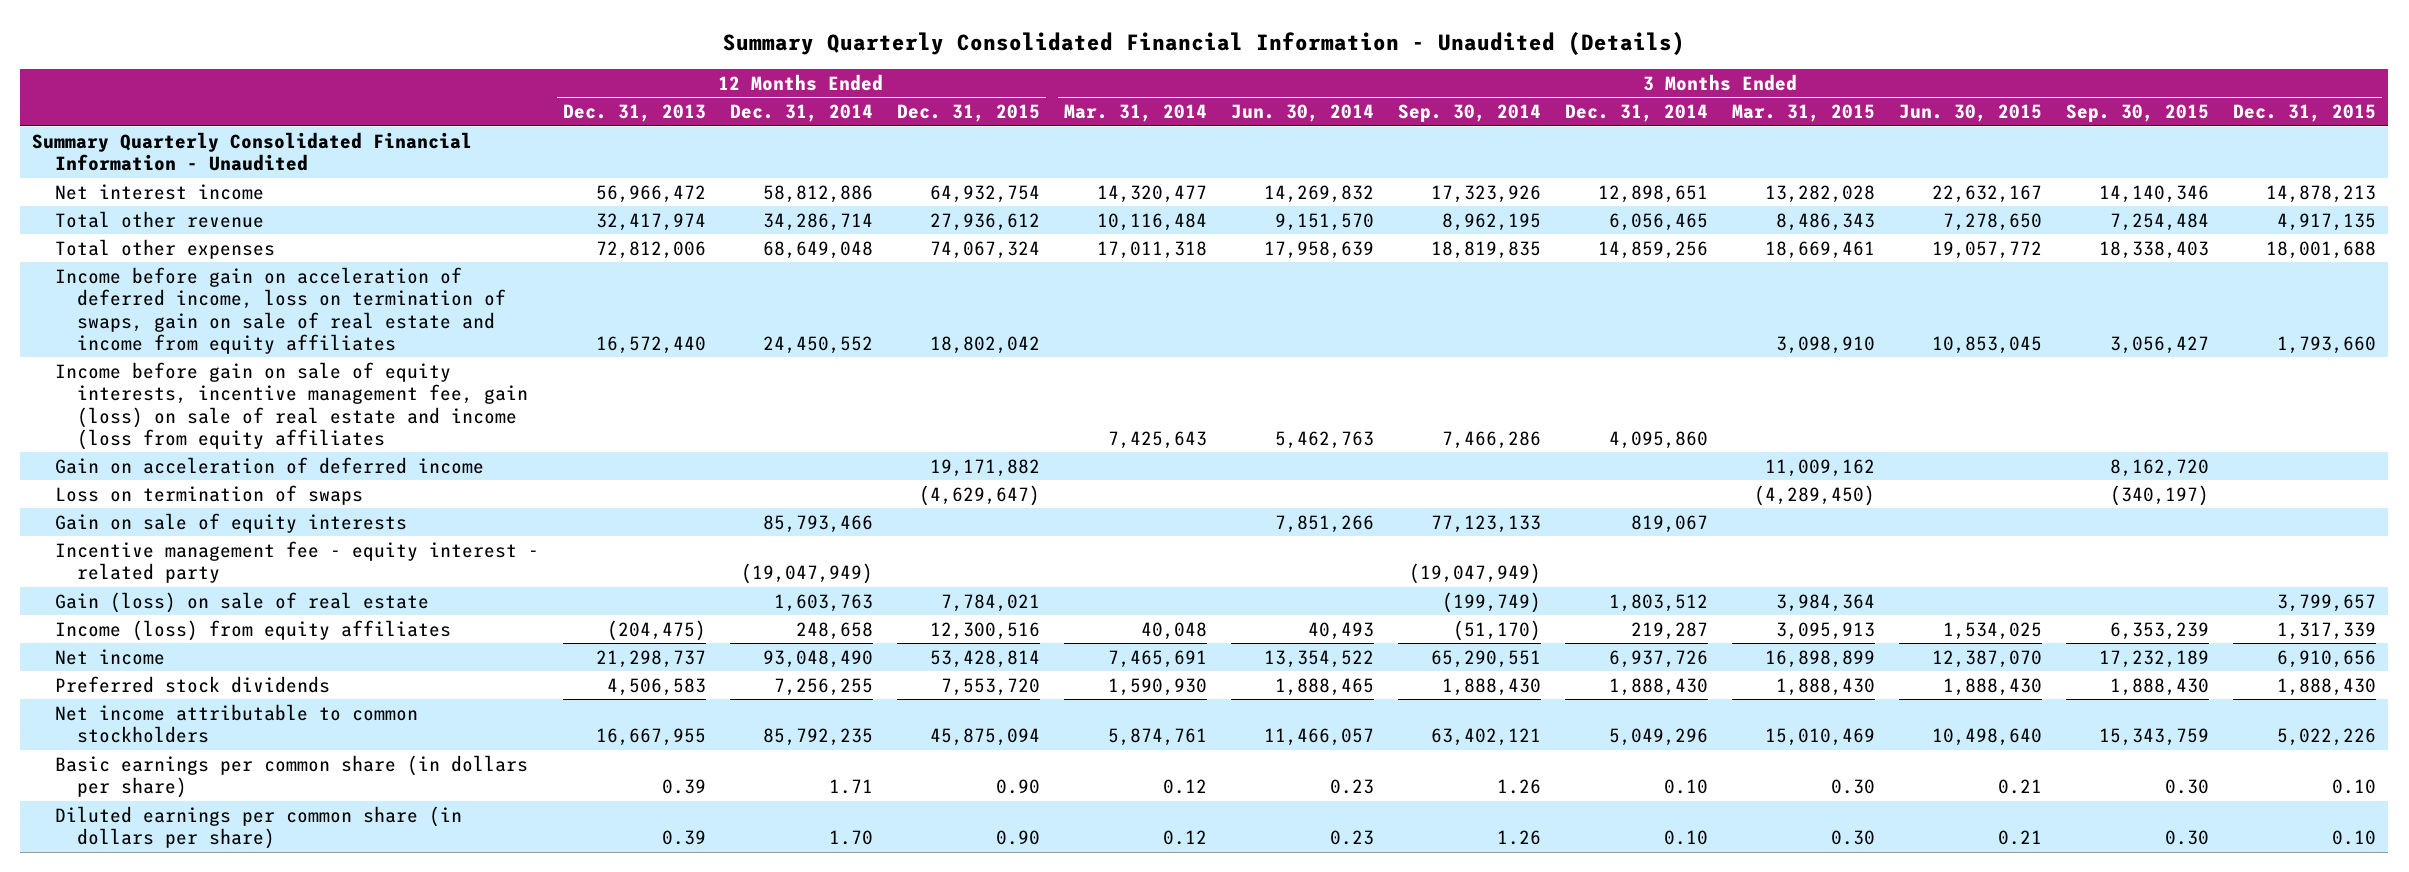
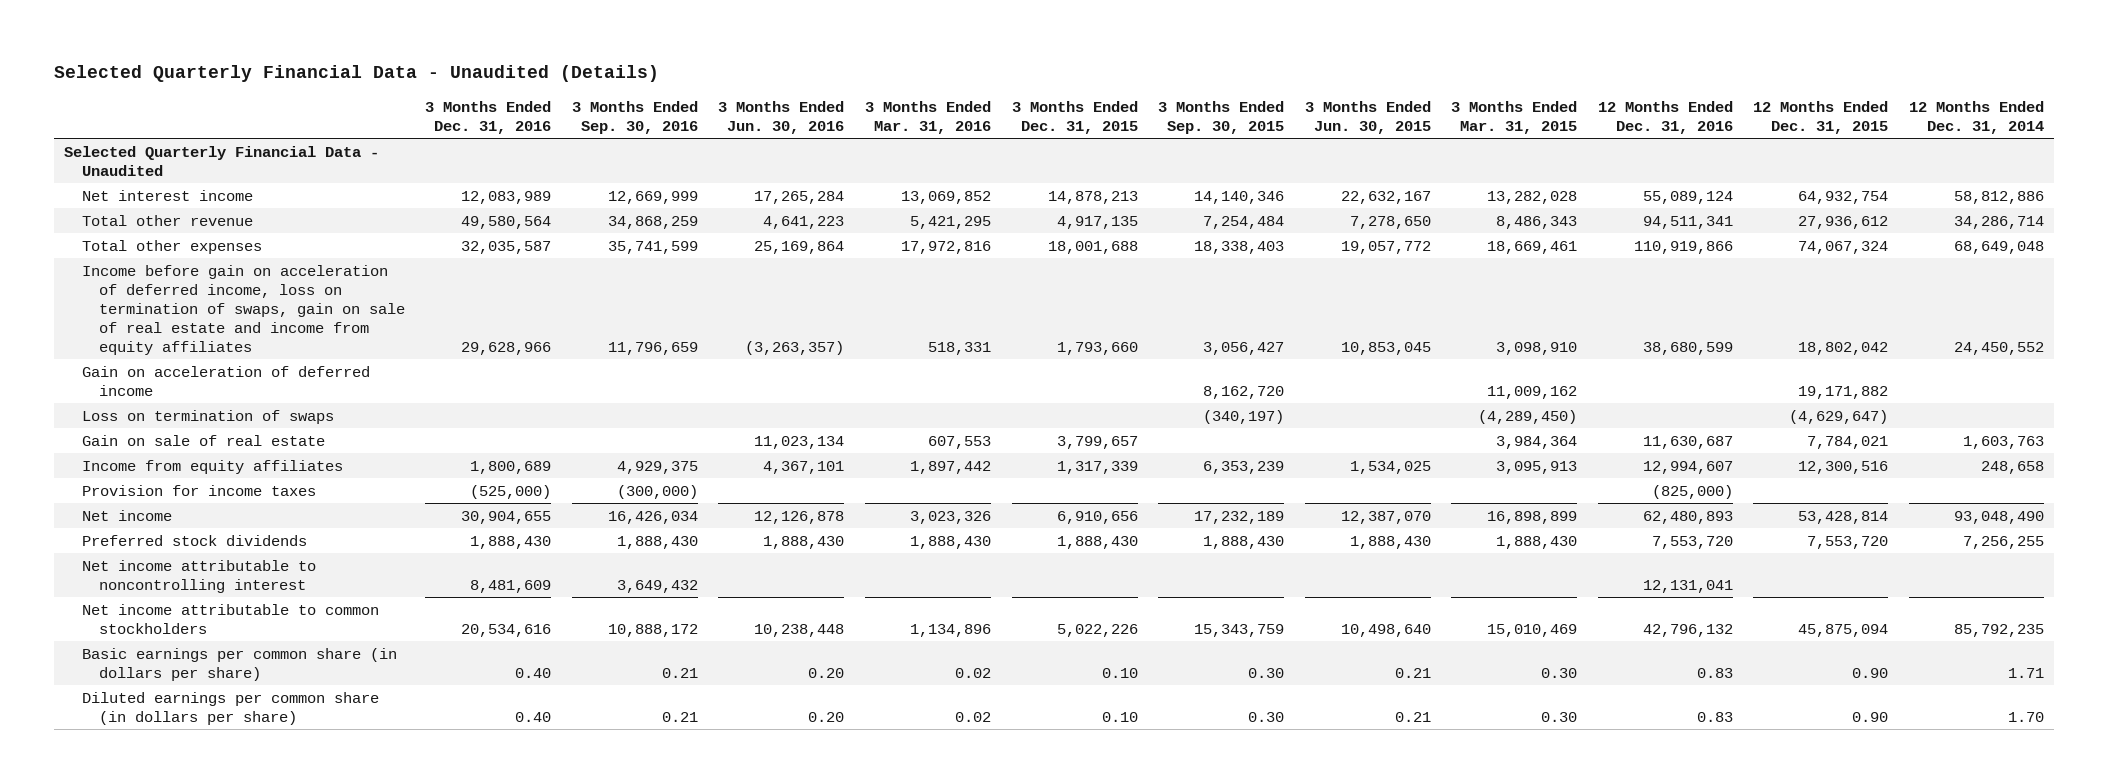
[723,31,1686,55] Summary Quarterly Consolidated Financial Information - Unaudited (Details) -> [54,65,660,83] Selected Quarterly Financial Data - Unaudited (Details)
[562,104,706,123] Dec. 31, 2013 -> none
[1063,104,1207,123] Mar. 31, 2014 -> none
[1230,104,1374,123] Jun. 30, 2014 -> none
[1398,104,1542,123] Sep. 30, 2014 -> none
[1565,104,1709,123] Dec. 31, 2014 -> none
none -> [425,100,552,134] 3 Months Ended Dec. 31, 2016
none -> [571,100,698,134] 3 Months Ended Sep. 30, 2016
none -> [718,100,845,134] 3 Months Ended Jun. 30, 2016
none -> [865,100,992,134] 3 Months Ended Mar. 31, 2016
none -> [1597,100,1733,134] 12 Months Ended Dec. 31, 2016
[32,131,473,172] Summary Quarterly Consolidated Financial Information - Unaudited -> [64,145,380,176] Selected Quarterly Financial Data - Unaudited
[54,361,529,450] Income before gain on sale of equity interests, incentive management fee, gain (loss) on sale of real estate and income (loss from equity affiliates -> none
[54,512,407,533] Gain on sale of equity interests -> none
[54,540,539,584] Incentive management fee - equity interest - related party -> none
[54,591,429,613] Gain (loss) on sale of real estate -> [81,434,325,446] Gain on sale of real estate
[54,619,451,641] Income (loss) from equity affiliates -> [81,459,343,474] Income from equity affiliates
none -> [81,484,316,496] Provision for income taxes
none -> [81,559,316,593] Net income attributable to noncontrolling interest

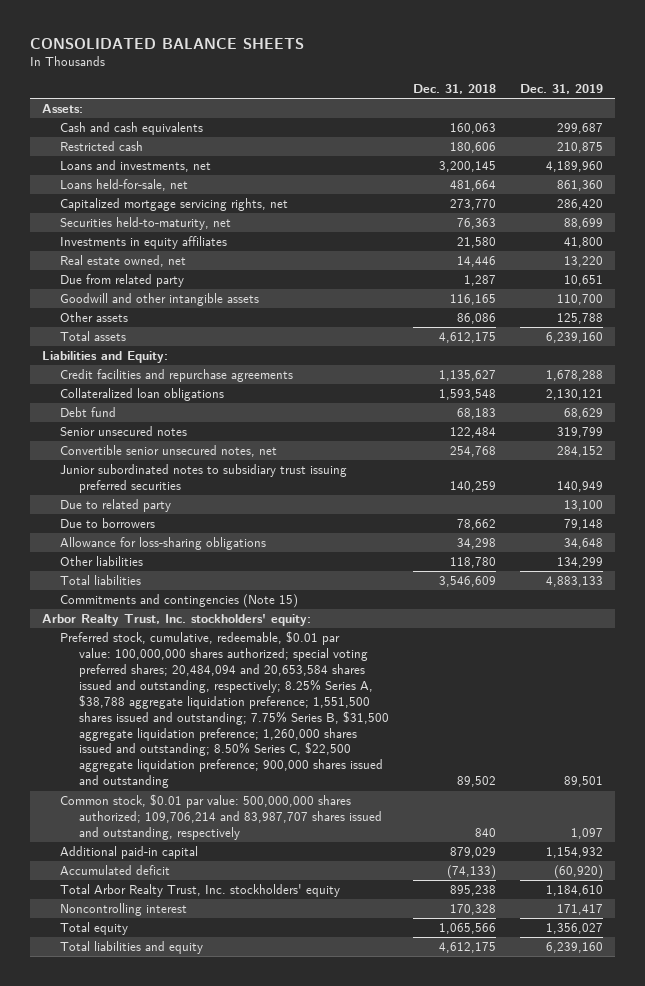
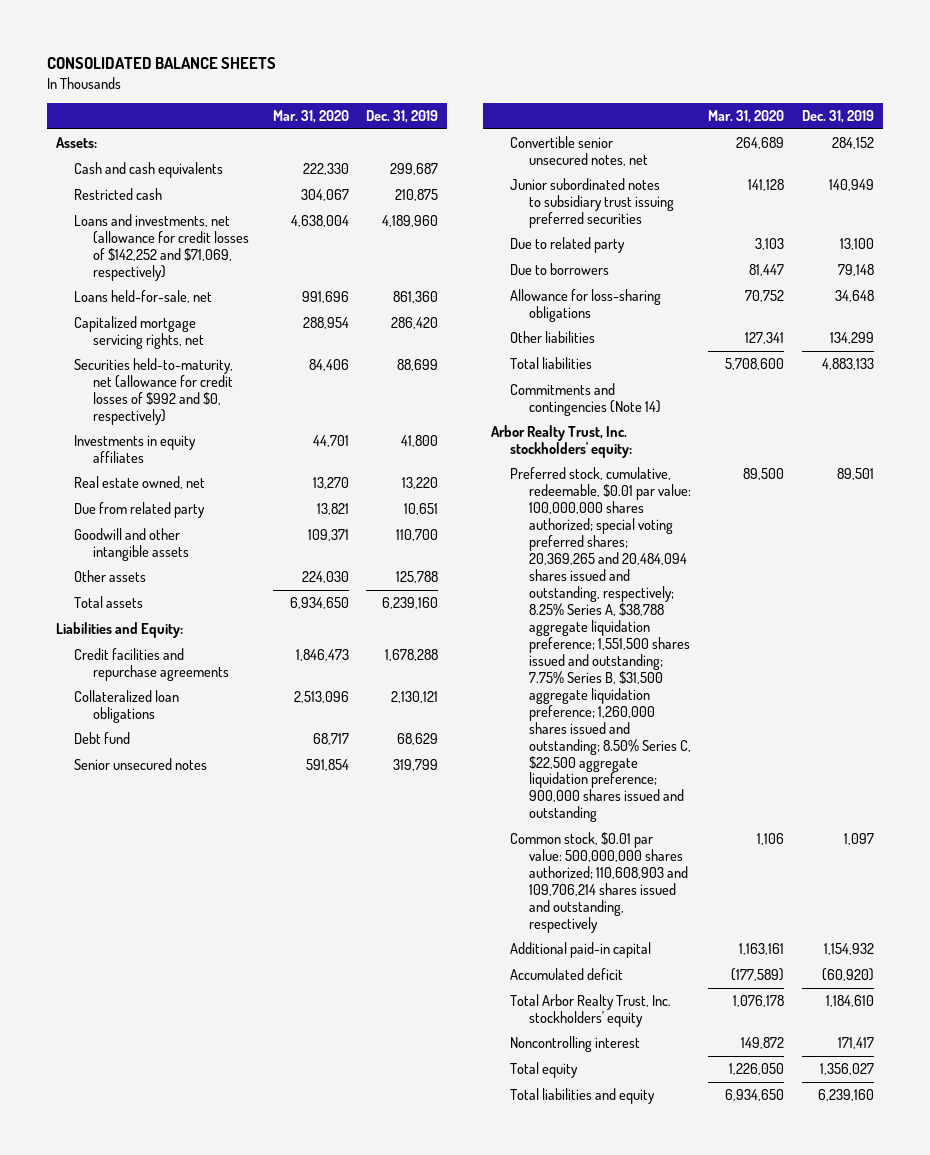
[412,83,496,94] Dec. 31, 2018 -> none
none -> [272,110,349,124] Mar. 31, 2020
[60,160,212,173] Loans and investments, net -> [74,213,250,281] Loans and investments, net (allowance for credit losses of $142,252 and $71,069, respectively)
[60,217,232,231] Securities held-to-maturity, net -> [74,357,234,425] Securities held-to-maturity, net (allowance for credit losses of $992 and $0, respectively)
[60,594,299,609] Commitments and contingencies (Note 15) -> [510,382,661,416] Commitments and contingencies (Note 14)
[60,631,389,789] Preferred stock, cumulative, redeemable, $0.01 par value: 100,000,000 shares authorized; special voting preferred shares; 20,484,094 and 20,653,584 shares issued and outstanding, respectively; 8.25% Series A, $38,788 aggregate liquidation preference; 1,551,500 shares issued and outstanding; 7.75% Series B, $31,500 aggregate liquidation preference; 1,260,000 shares issued and outstanding; 8.50% Series C, $22,500 aggregate liquidation preference; 900,000 shares issued and outstanding -> [510,466,691,823] Preferred stock, cumulative, redeemable, $0.01 par value: 100,000,000 shares authorized; special voting preferred shares; 20,369,265 and 20,484,094 shares issued and outstanding, respectively; 8.25% Series A, $38,788 aggregate liquidation preference; 1,551,500 shares issued and outstanding; 7.75% Series B, $31,500 aggregate liquidation preference; 1,260,000 shares issued and outstanding; 8.50% Series C, $22,500 aggregate liquidation preference; 900,000 shares issued and outstanding
[60,794,382,840] Common stock, $0.01 par value: 500,000,000 shares authorized; 109,706,214 and 83,987,707 shares issued and outstanding, respectively -> [510,831,688,933] Common stock, $0.01 par value: 500,000,000 shares authorized; 110,608,903 and 109,706,214 shares issued and outstanding, respectively

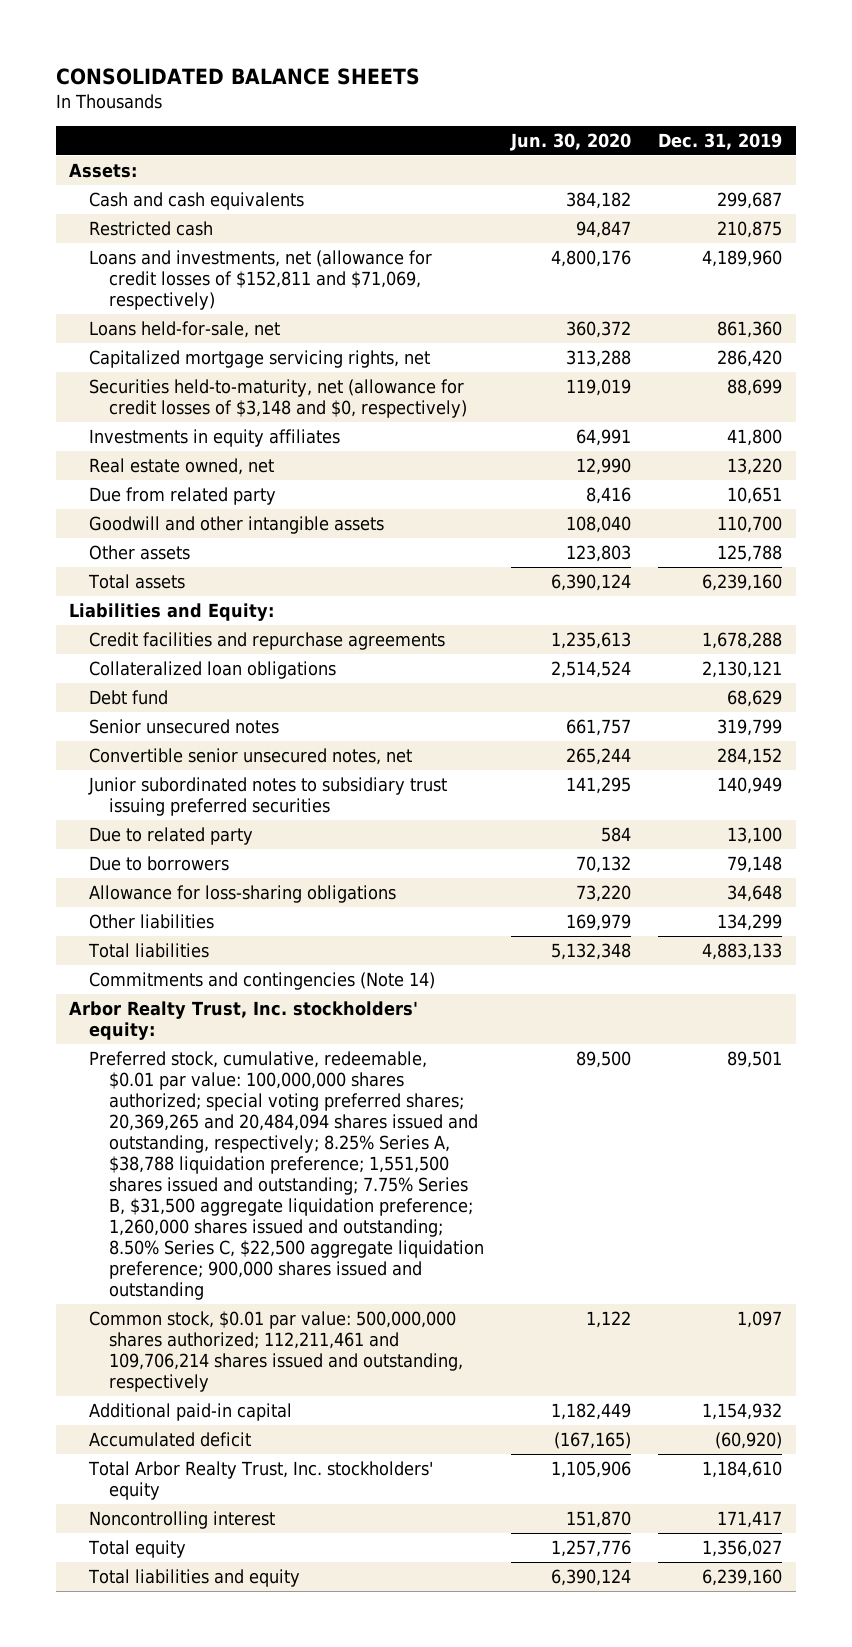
[272,110,349,124] Mar. 31, 2020 -> none
none -> [510,132,632,151] Jun. 30, 2020
[74,213,250,281] Loans and investments, net (allowance for credit losses of $142,252 and $71,069, respectively) -> [89,250,433,311] Loans and investments, net (allowance for credit losses of $152,811 and $71,069, respectively)
[74,357,234,425] Securities held-to-maturity, net (allowance for credit losses of $992 and $0, respectively) -> [89,379,467,419] Securities held-to-maturity, net (allowance for credit losses of $3,148 and $0, respectively)
[510,466,691,823] Preferred stock, cumulative, redeemable, $0.01 par value: 100,000,000 shares authorized; special voting preferred shares; 20,369,265 and 20,484,094 shares issued and outstanding, respectively; 8.25% Series A, $38,788 aggregate liquidation preference; 1,551,500 shares issued and outstanding; 7.75% Series B, $31,500 aggregate liquidation preference; 1,260,000 shares issued and outstanding; 8.50% Series C, $22,500 aggregate liquidation preference; 900,000 shares issued and outstanding -> [89,1051,484,1301] Preferred stock, cumulative, redeemable, $0.01 par value: 100,000,000 shares authorized; special voting preferred shares; 20,369,265 and 20,484,094 shares issued and outstanding, respectively; 8.25% Series A, $38,788 liquidation preference; 1,551,500 shares issued and outstanding; 7.75% Series B, $31,500 aggregate liquidation preference; 1,260,000 shares issued and outstanding; 8.50% Series C, $22,500 aggregate liquidation preference; 900,000 shares issued and outstanding
[510,831,688,933] Common stock, $0.01 par value: 500,000,000 shares authorized; 110,608,903 and 109,706,214 shares issued and outstanding, respectively -> [89,1311,463,1393] Common stock, $0.01 par value: 500,000,000 shares authorized; 112,211,461 and 109,706,214 shares issued and outstanding, respectively

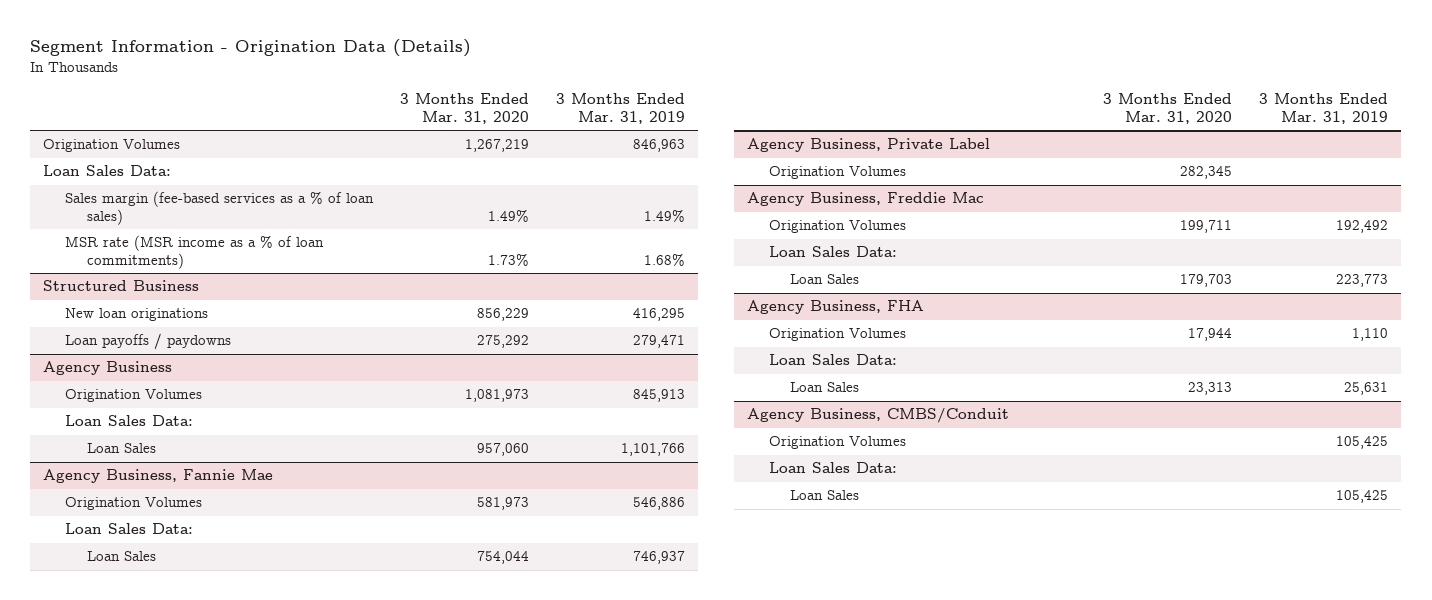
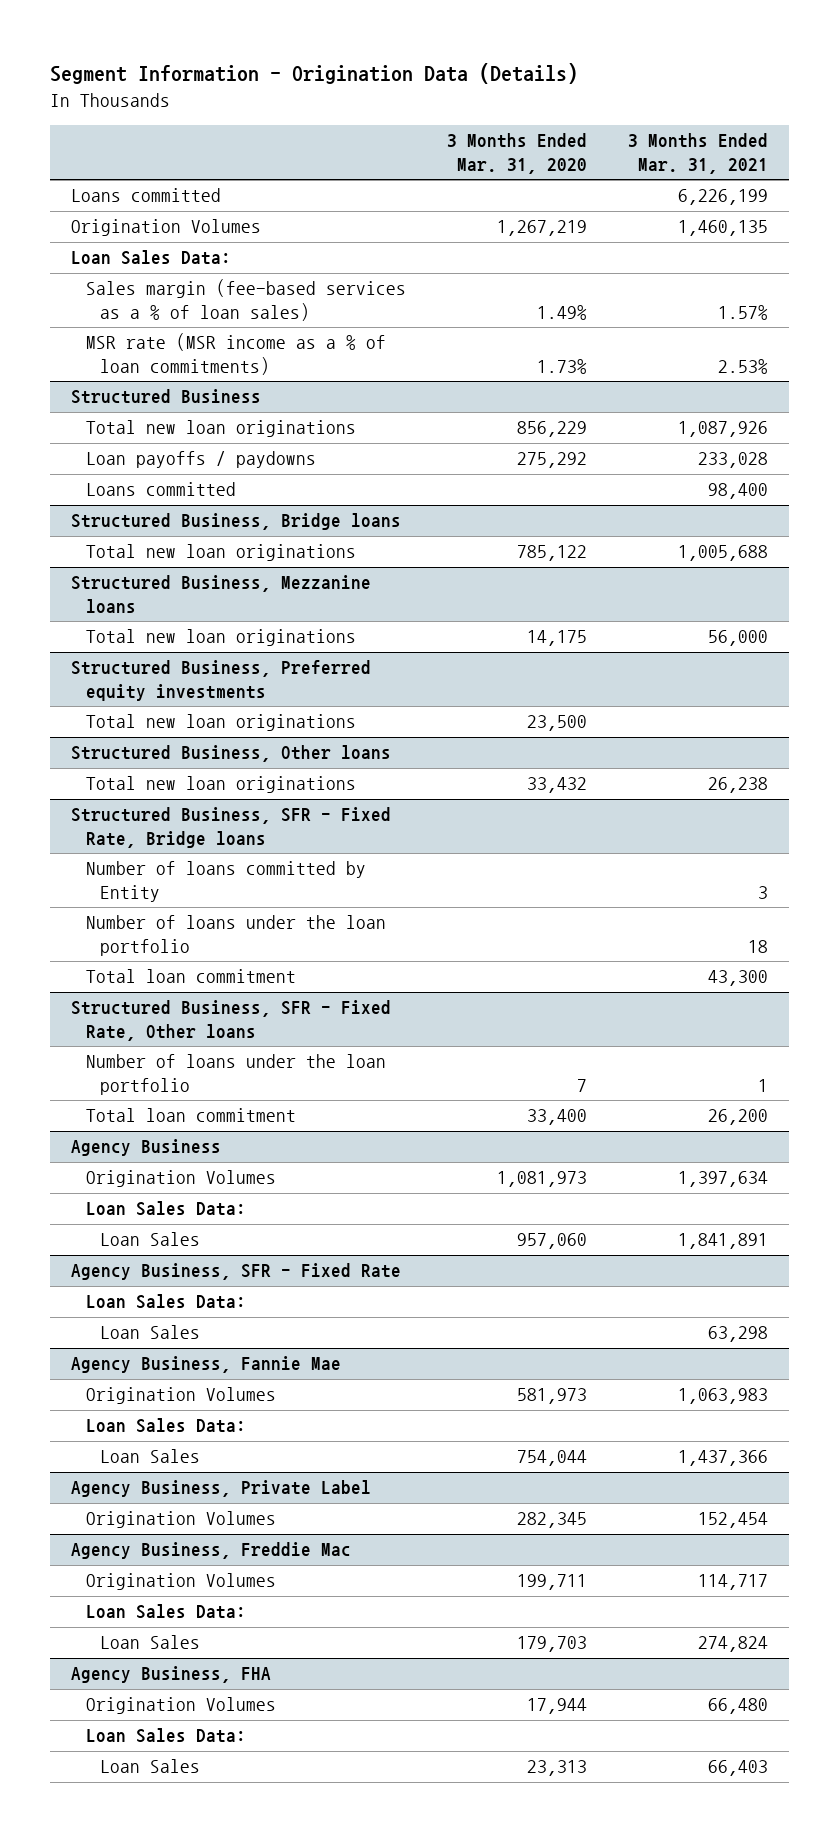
[555,93,685,124] 3 Months Ended Mar. 31, 2019 -> none
none -> [628,133,769,174] 3 Months Ended Mar. 31, 2021
none -> [70,188,221,203] Loans committed
[65,308,209,322] New loan originations -> [85,420,356,438] Total new loan originations
none -> [85,482,236,497] Loans committed
none -> [70,513,401,531] Structured Business, Bridge loans
none -> [85,544,356,562] Total new loan originations
none -> [70,575,371,613] Structured Business, Mezzanine loans
none -> [85,629,356,647] Total new loan originations
none -> [70,660,371,701] Structured Business, Preferred equity investments
none -> [85,714,356,732] Total new loan originations
none -> [70,745,391,763] Structured Business, Other loans
none -> [85,776,356,794] Total new loan originations
none -> [70,807,391,848] Structured Business, SFR - Fixed Rate, Bridge loans
none -> [85,861,366,902] Number of loans committed by Entity
none -> [85,915,386,956] Number of loans under the loan portfolio
none -> [85,969,296,984] Total loan commitment
none -> [70,1000,391,1041] Structured Business, SFR - Fixed Rate, Other loans
none -> [85,1054,386,1095] Number of loans under the loan portfolio
none -> [85,1108,296,1123] Total loan commitment
none -> [70,1263,401,1281] Agency Business, SFR - Fixed Rate
none -> [85,1294,246,1310] Loan Sales Data:
none -> [100,1325,201,1340] Loan Sales
[746,408,1009,424] Agency Business, CMBS/Conduit -> none
[768,436,906,450] Origination Volumes -> none
[768,462,897,474] Loan Sales Data: -> none
[790,490,860,501] Loan Sales -> none

